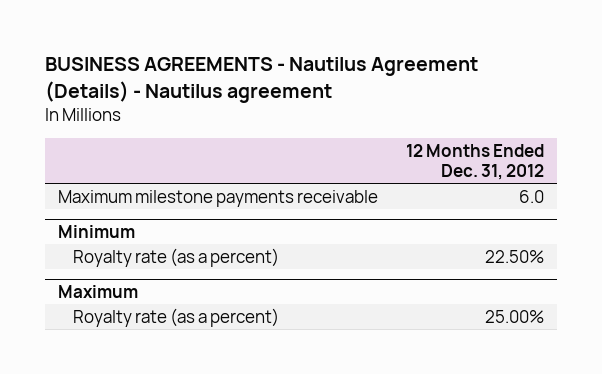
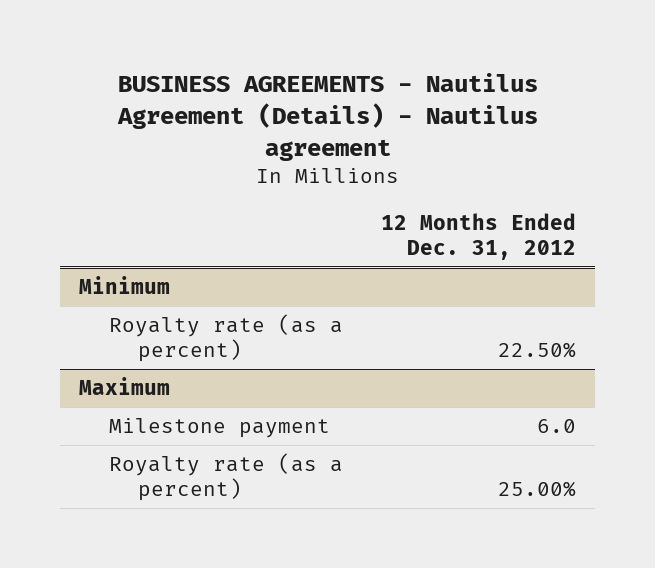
[58,189,379,207] Maximum milestone payments receivable -> none
none -> [108,418,330,439] Milestone payment

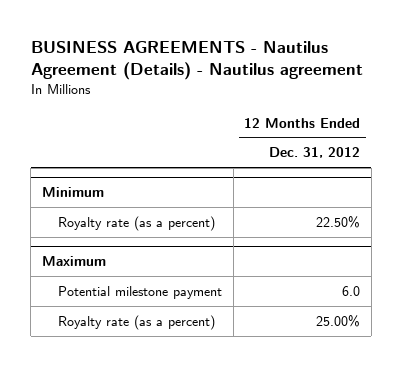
[108,418,330,439] Milestone payment -> [58,285,223,299] Potential milestone payment

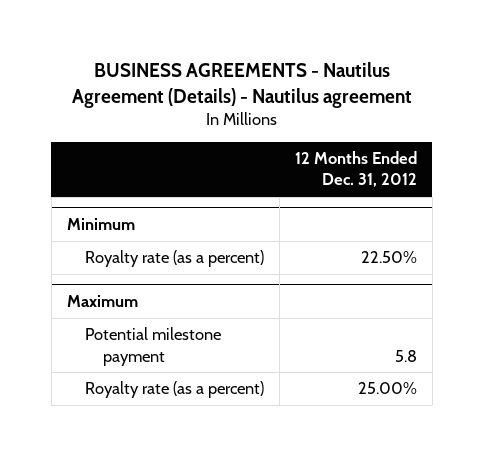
[342,285,361,296] 6.0 -> [394,349,417,362] 5.8

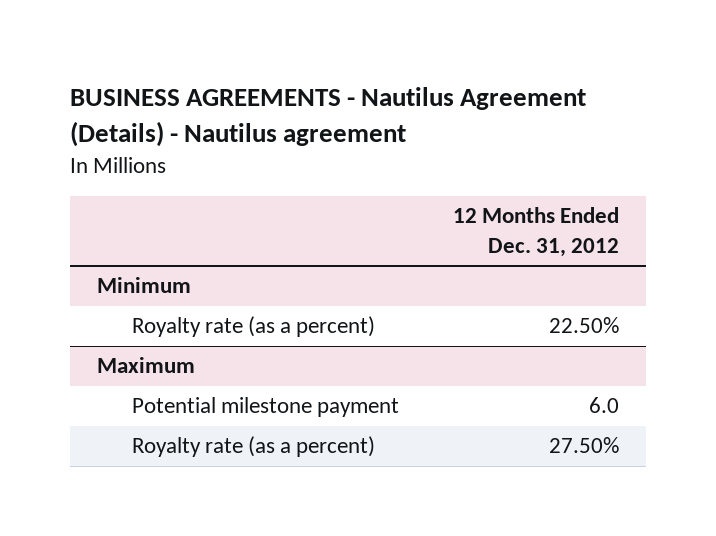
[394,349,417,362] 5.8 -> [588,397,619,414] 6.0
[357,382,417,395] 25.00% -> [548,437,619,454] 27.50%

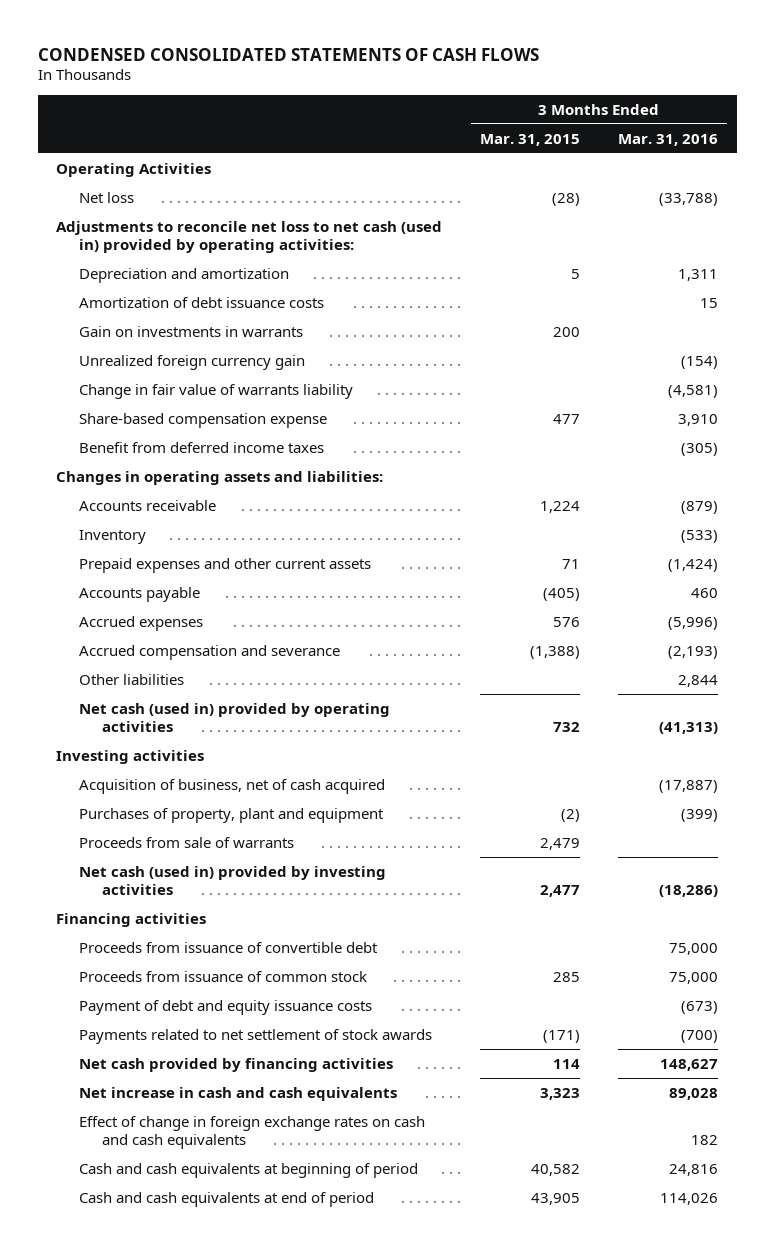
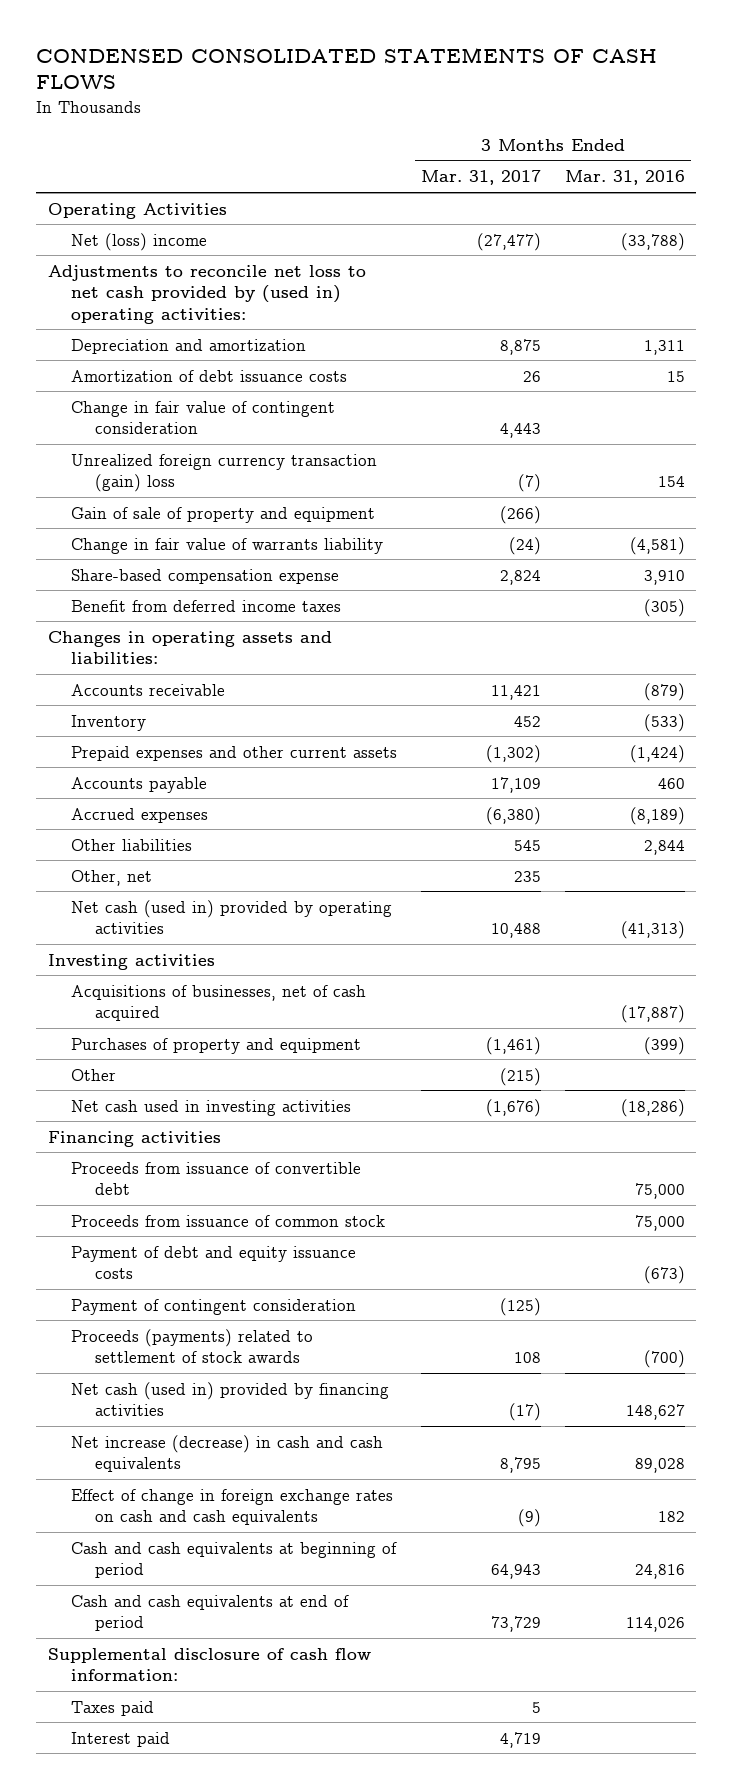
[480,133,581,146] Mar. 31, 2015 -> none
none -> [421,170,542,186] Mar. 31, 2017
[79,191,135,203] Net loss -> [71,232,208,251] Net (loss) income
[56,220,443,253] Adjustments to reconcile net loss to net cash (used in) provided by operating activities: -> [47,264,366,324] Adjustments to reconcile net loss to net cash provided by (used in) operating activities:
[79,325,304,337] Gain on investments in warrants -> none
none -> [71,400,336,435] Change in fair value of contingent consideration
[79,354,306,370] Unrealized foreign currency gain -> [71,453,378,493] Unrealized foreign currency transaction (gain) loss
[680,355,718,369] (154) -> [657,476,685,488] 154
none -> [71,506,376,523] Gain of sale of property and equipment
[79,644,341,660] Accrued compensation and severance -> none
[667,616,718,630] (5,996) -> [629,806,685,825] (8,189)
none -> [71,869,153,886] Other, net
[79,836,295,848] Proceeds from sale of warrants -> none
[79,778,386,794] Acquisition of business, net of cash acquired -> [71,984,367,1022] Acquisitions of businesses, net of cash acquired
[79,807,385,823] Purchases of property, plant and equipment -> [71,1037,362,1054] Purchases of property and equipment
none -> [71,1068,117,1081] Other
[79,865,387,895] Net cash (used in) provided by investing activities -> [71,1099,352,1116] Net cash used in investing activities
none -> [71,1298,357,1315] Payment of contingent consideration
[79,1028,433,1044] Payments related to net settlement of stock awards -> [71,1328,314,1364] Proceeds (payments) related to settlement of stock awards
[79,1057,394,1072] Net cash provided by financing activities -> [71,1381,390,1417] Net cash (used in) provided by financing activities
[79,1086,398,1101] Net increase in cash and cash equivalents -> [71,1434,384,1473] Net increase (decrease) in cash and cash equivalents
none -> [47,1647,371,1682] Supplemental disclosure of cash flow information:
none -> [71,1700,155,1716] Taxes paid
none -> [71,1731,171,1747] Interest paid

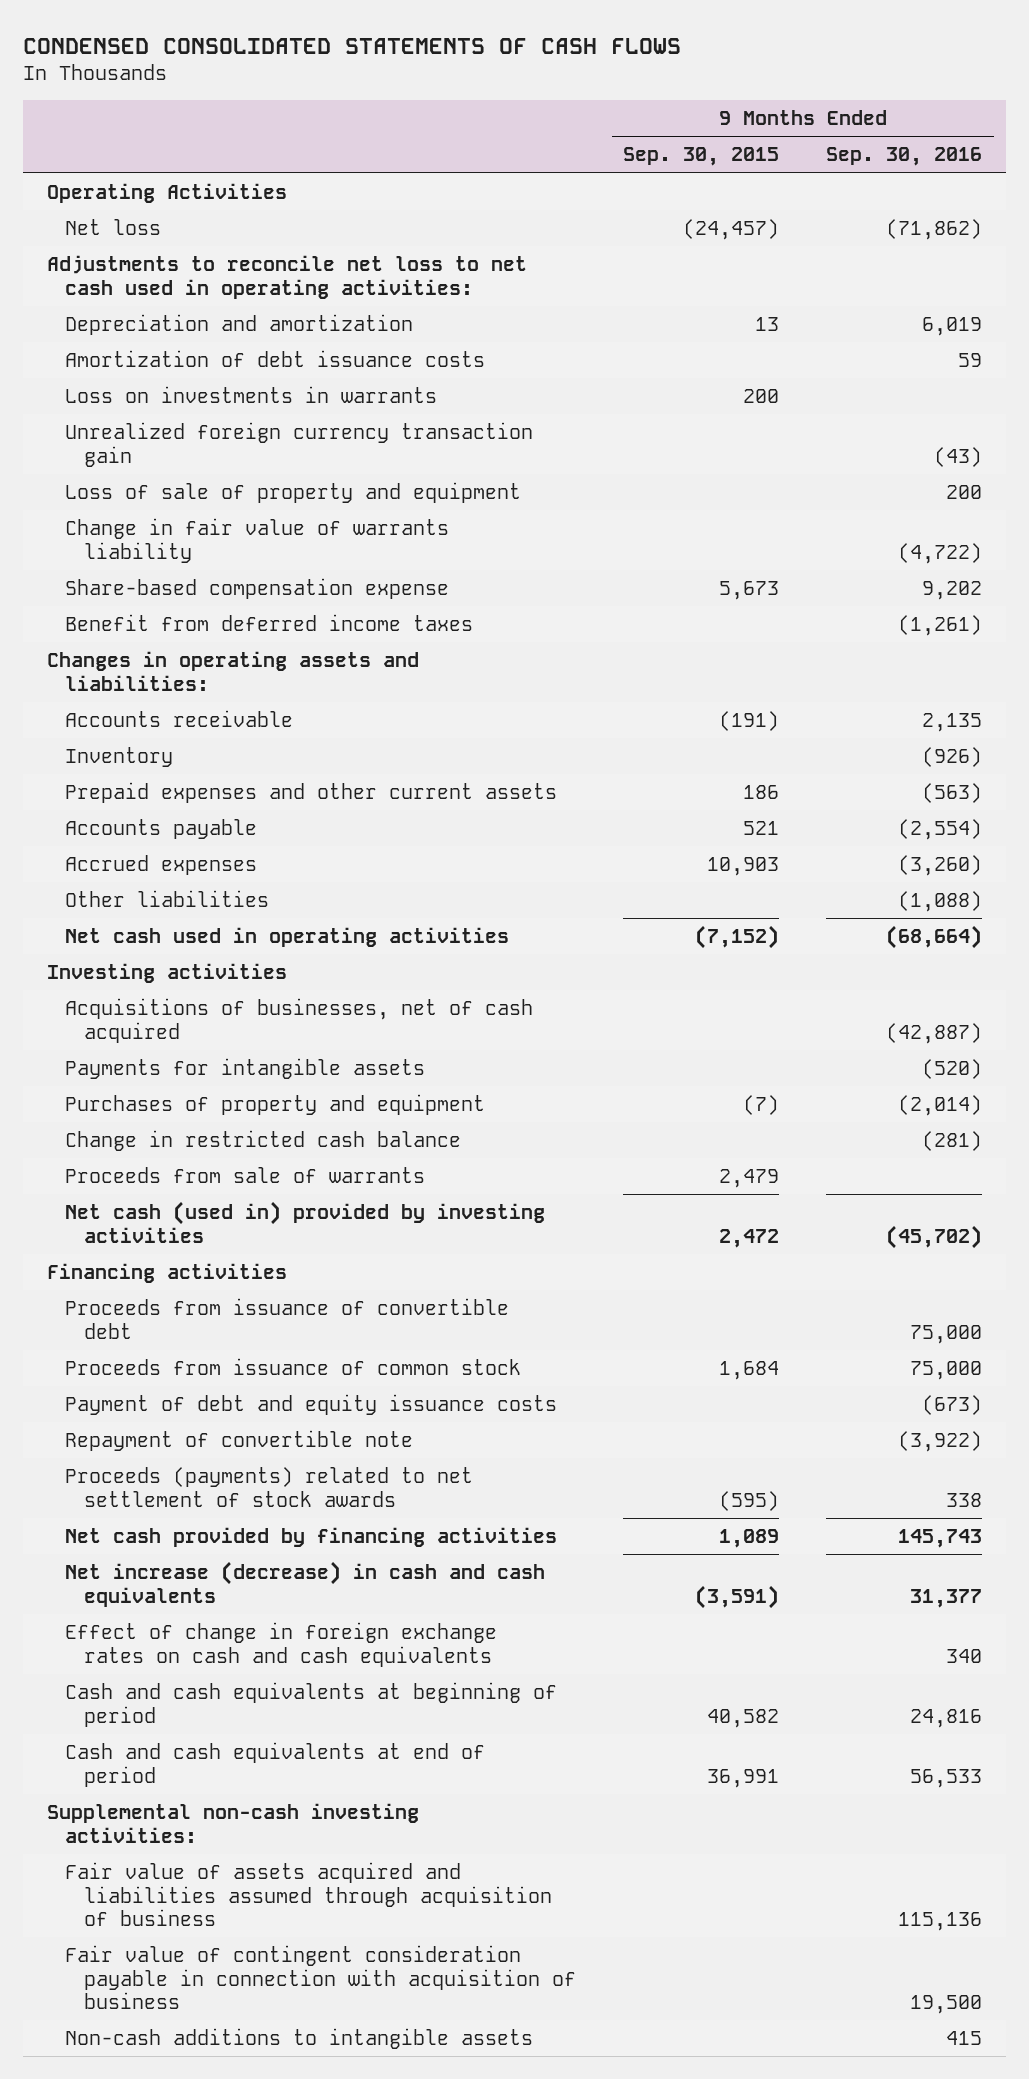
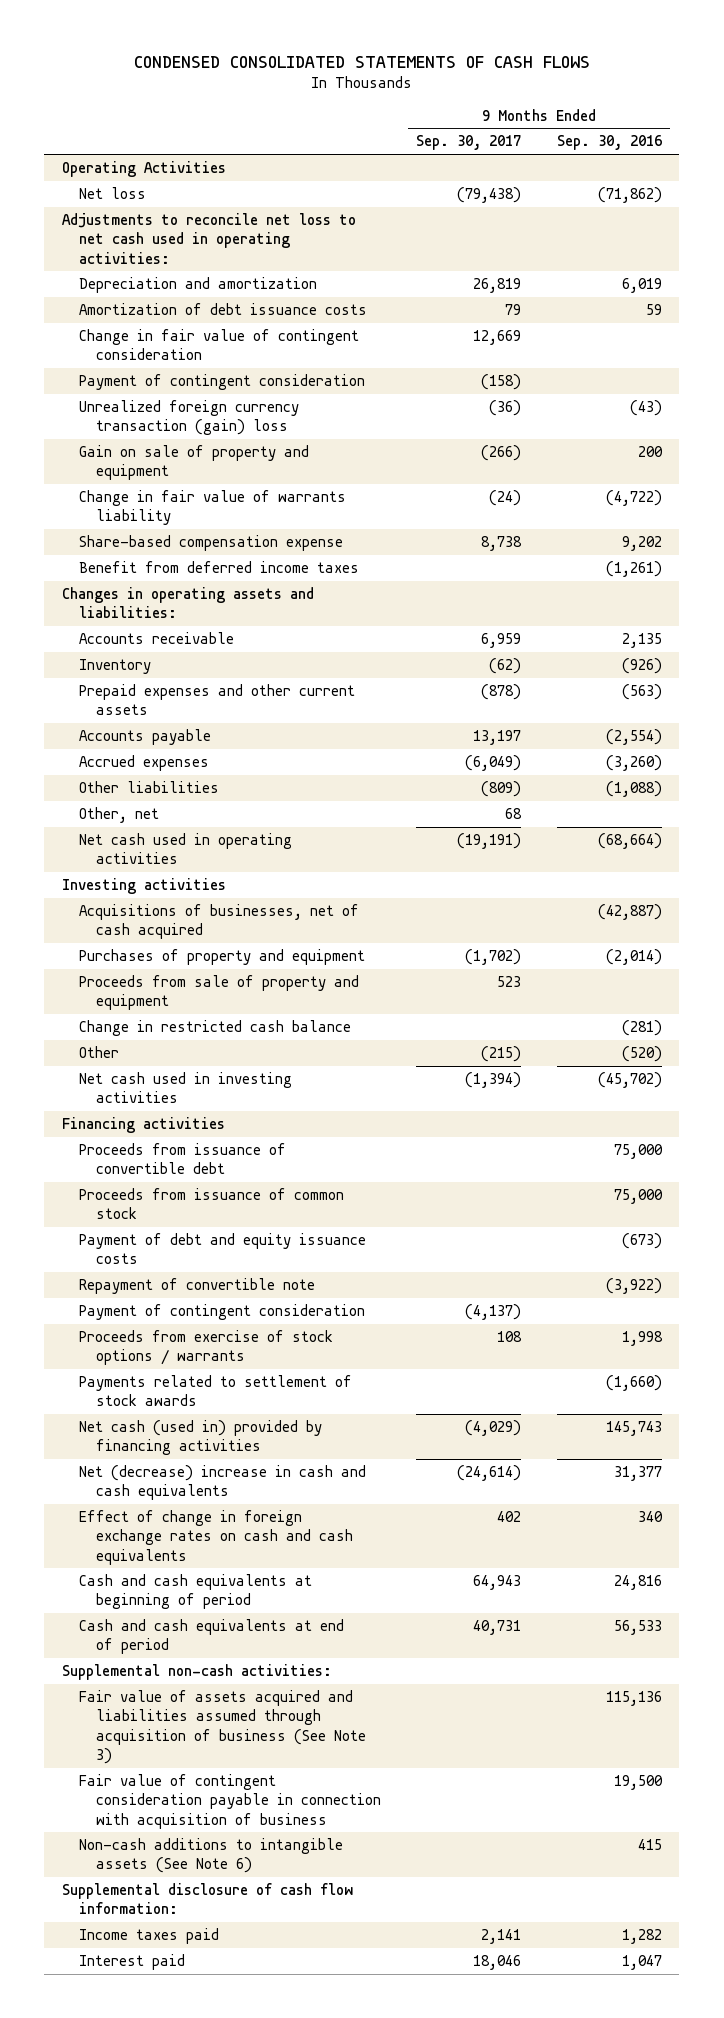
[623,147,780,167] Sep. 30, 2015 -> none
none -> [416,135,522,151] Sep. 30, 2017
[65,386,438,404] Loss on investments in warrants -> none
none -> [79,329,360,361] Change in fair value of contingent consideration
none -> [79,374,366,391] Payment of contingent consideration
[65,422,534,467] Unrealized foreign currency transaction gain -> [79,400,300,436] Unrealized foreign currency transaction (gain) loss
[65,482,522,504] Loss of sale of property and equipment -> [79,445,310,481] Gain on sale of property and equipment
none -> [79,807,160,824] Other, net
[65,1058,426,1080] Payments for intangible assets -> none
none -> [79,975,360,1011] Proceeds from sale of property and equipment
[65,1167,426,1184] Proceeds from sale of warrants -> none
none -> [79,1046,120,1059] Other
[65,1201,546,1243] Net cash (used in) provided by investing activities -> [79,1072,293,1104] Net cash used in investing activities
none -> [79,1304,366,1321] Payment of contingent consideration
none -> [79,1330,334,1366] Proceeds from exercise of stock options / warrants
[65,1467,474,1507] Proceeds (payments) related to net settlement of stock awards -> [79,1375,353,1407] Payments related to settlement of stock awards
[946,1492,983,1507] 338 -> [605,1375,662,1392] (1,660)
[65,1527,558,1548] Net cash provided by financing activities -> [79,1420,323,1456] Net cash (used in) provided by financing activities
[65,1561,546,1607] Net increase (decrease) in cash and cash equivalents -> [79,1465,367,1501] Net (decrease) increase in cash and cash equivalents
[46,1803,419,1843] Supplemental non-cash investing activities: -> [61,1664,332,1681] Supplemental non-cash activities:
[65,1862,553,1927] Fair value of assets acquired and liabilities assumed through acquisition of business -> [79,1690,367,1764] Fair value of assets acquired and liabilities assumed through acquisition of business (See Note 3)
[65,2028,534,2050] Non-cash additions to intangible assets -> [79,1838,344,1874] Non-cash additions to intangible assets (See Note 6)
none -> [61,1883,353,1915] Supplemental disclosure of cash flow information:
none -> [79,1928,220,1945] Income taxes paid
none -> [79,1954,186,1971] Interest paid

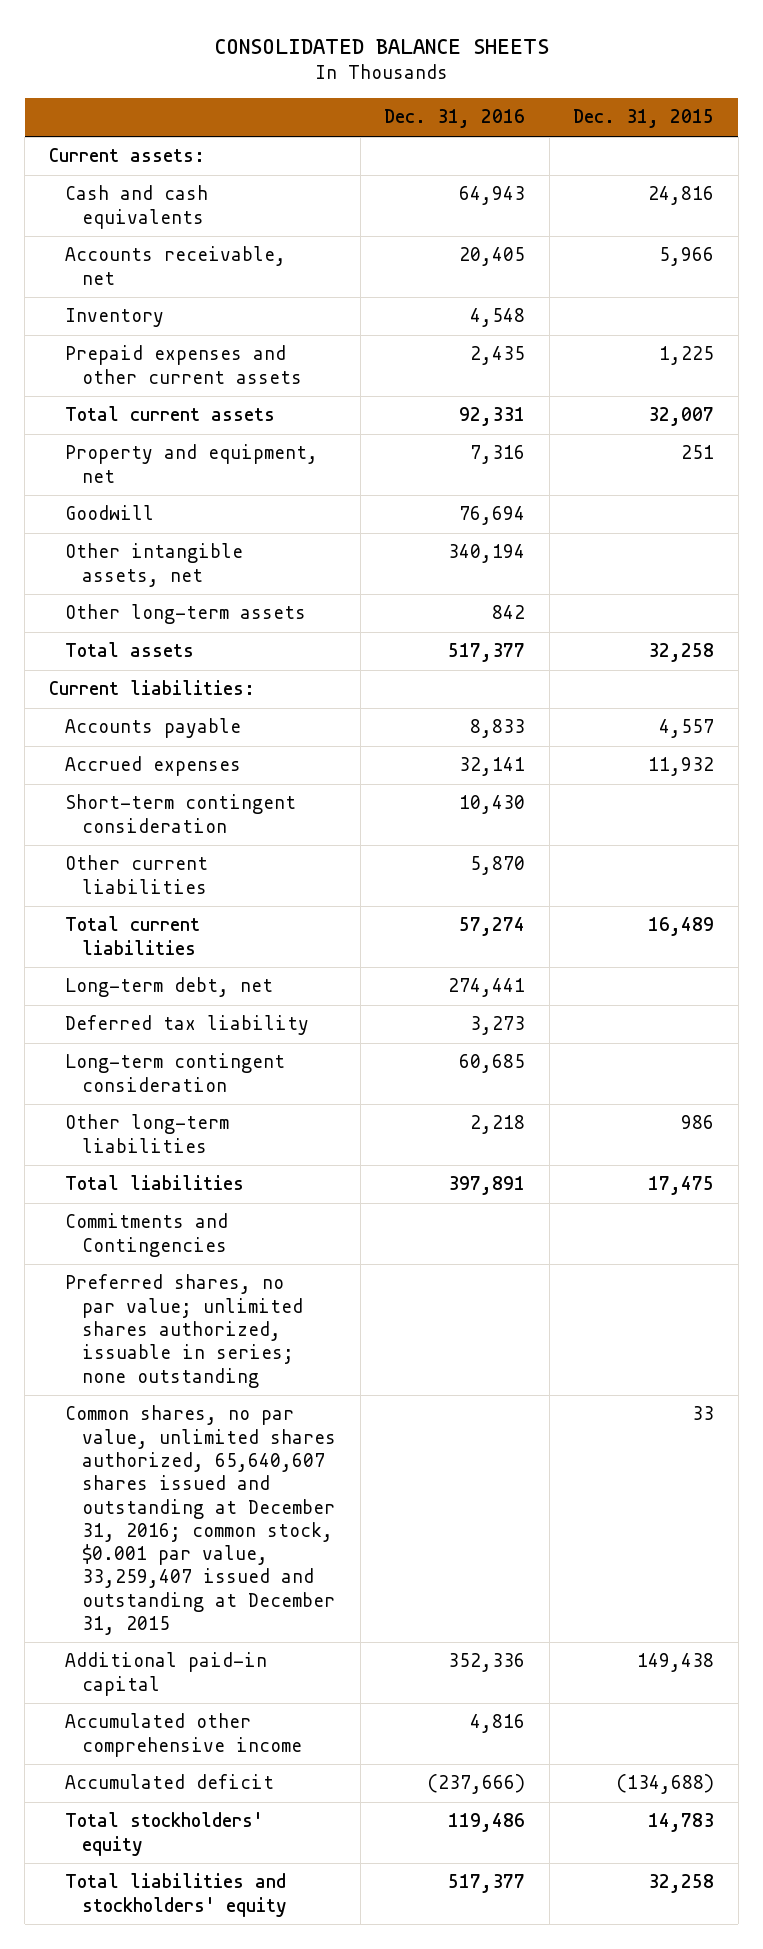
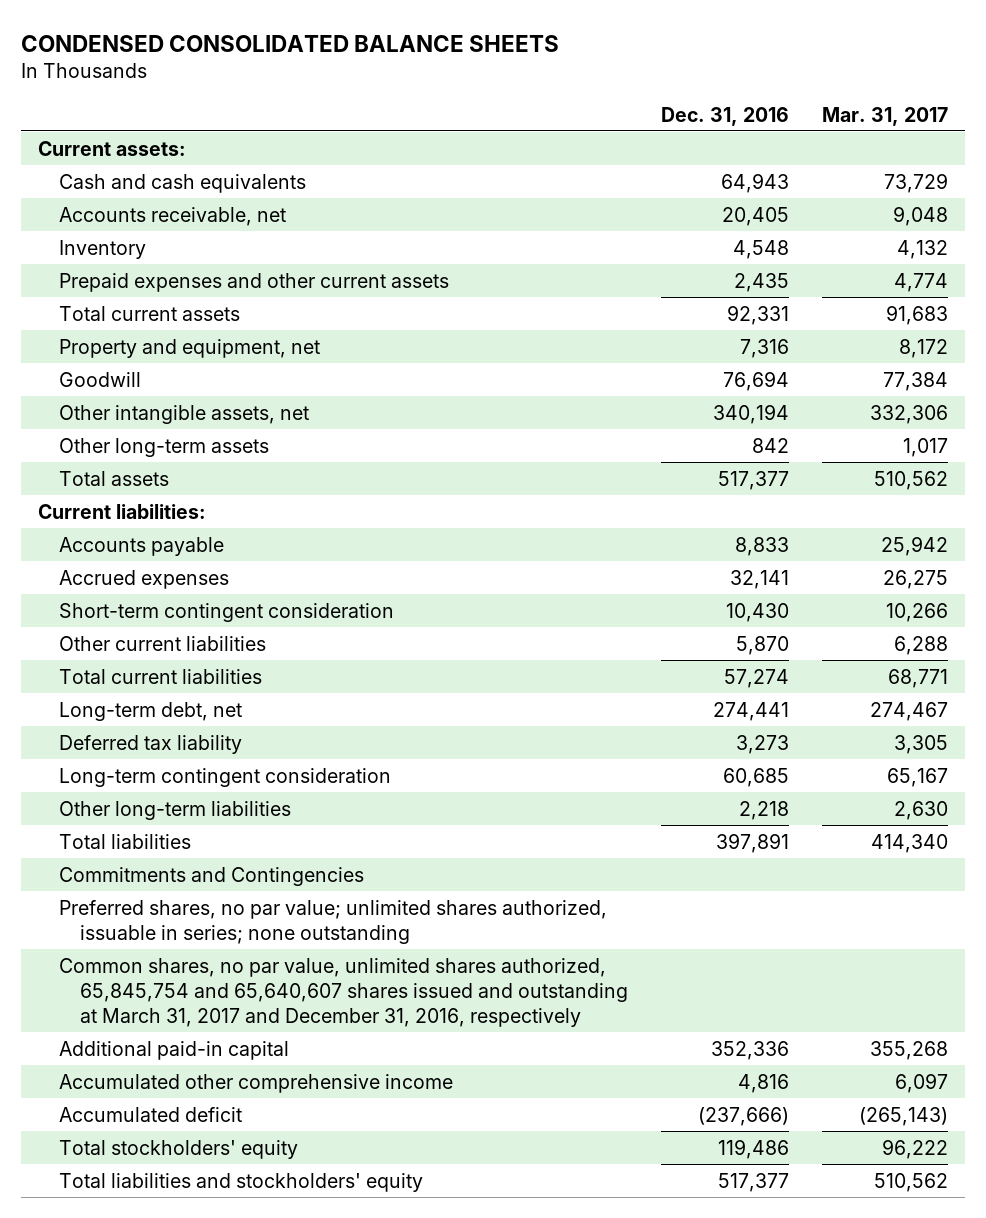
[213,38,549,54] CONSOLIDATED BALANCE SHEETS -> [21,34,560,52] CONDENSED CONSOLIDATED BALANCE SHEETS
[573,109,715,129] Dec. 31, 2015 -> none
none -> [822,106,949,126] Mar. 31, 2017
[65,1405,337,1635] Common shares, no par value, unlimited shares authorized, 65,640,607 shares issued and outstanding at December 31, 2016; common stock, $0.001 par value, 33,259,407 issued and outstanding at December 31, 2015 -> [58,957,628,1027] Common shares, no par value, unlimited shares authorized, 65,845,754 and 65,640,607 shares issued and outstanding at March 31, 2017 and December 31, 2016, respectively

